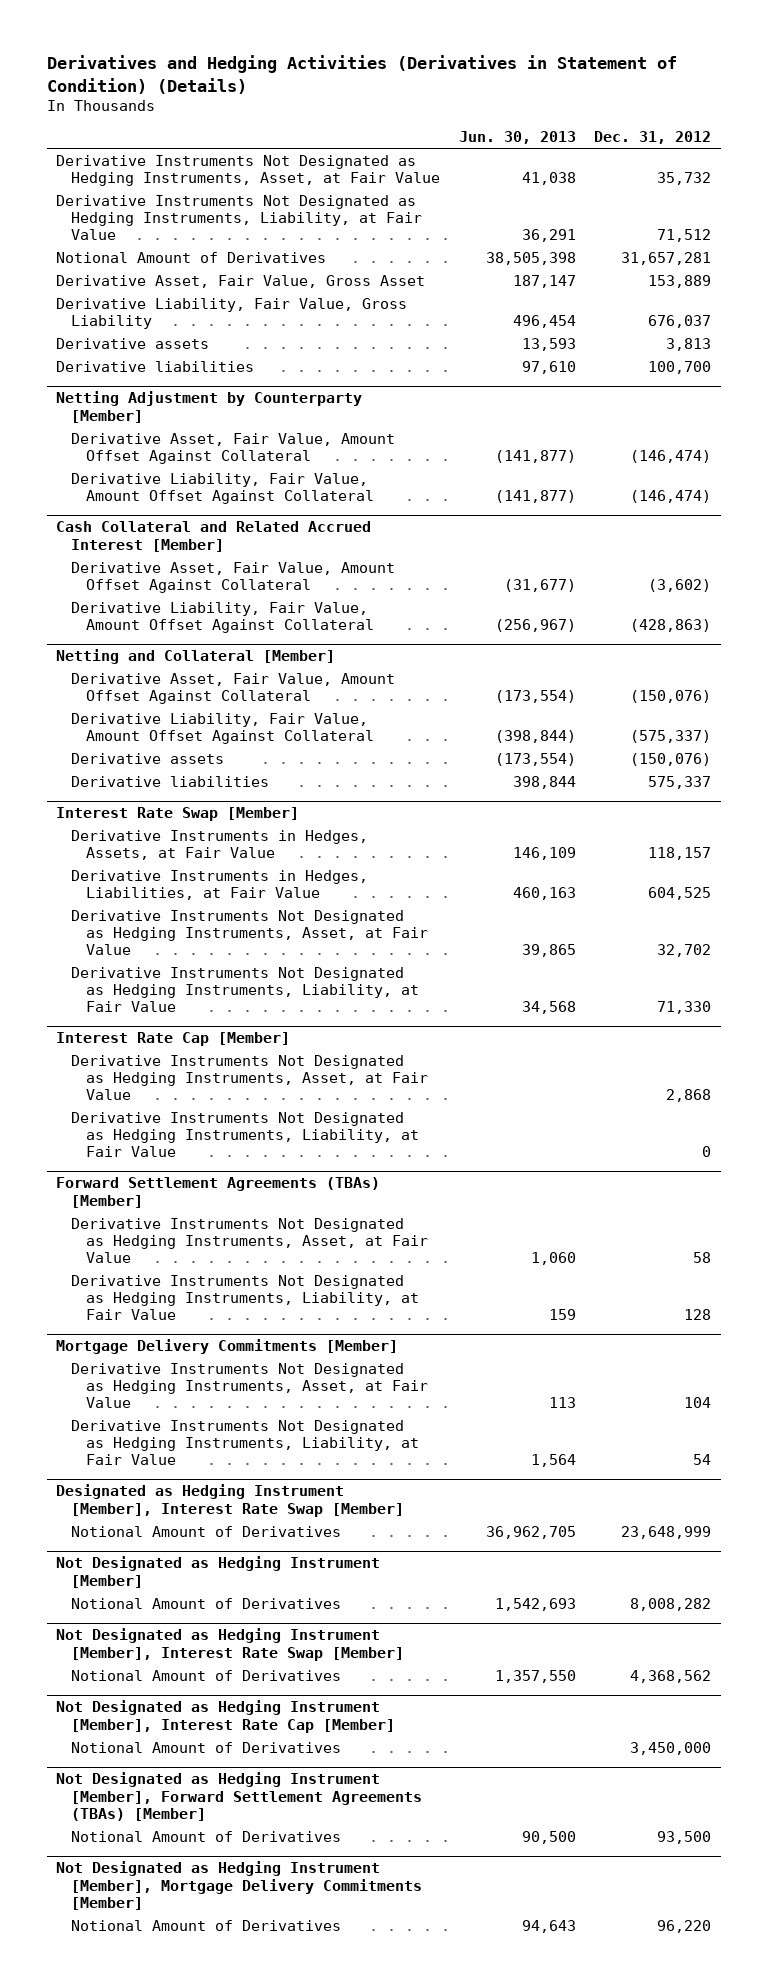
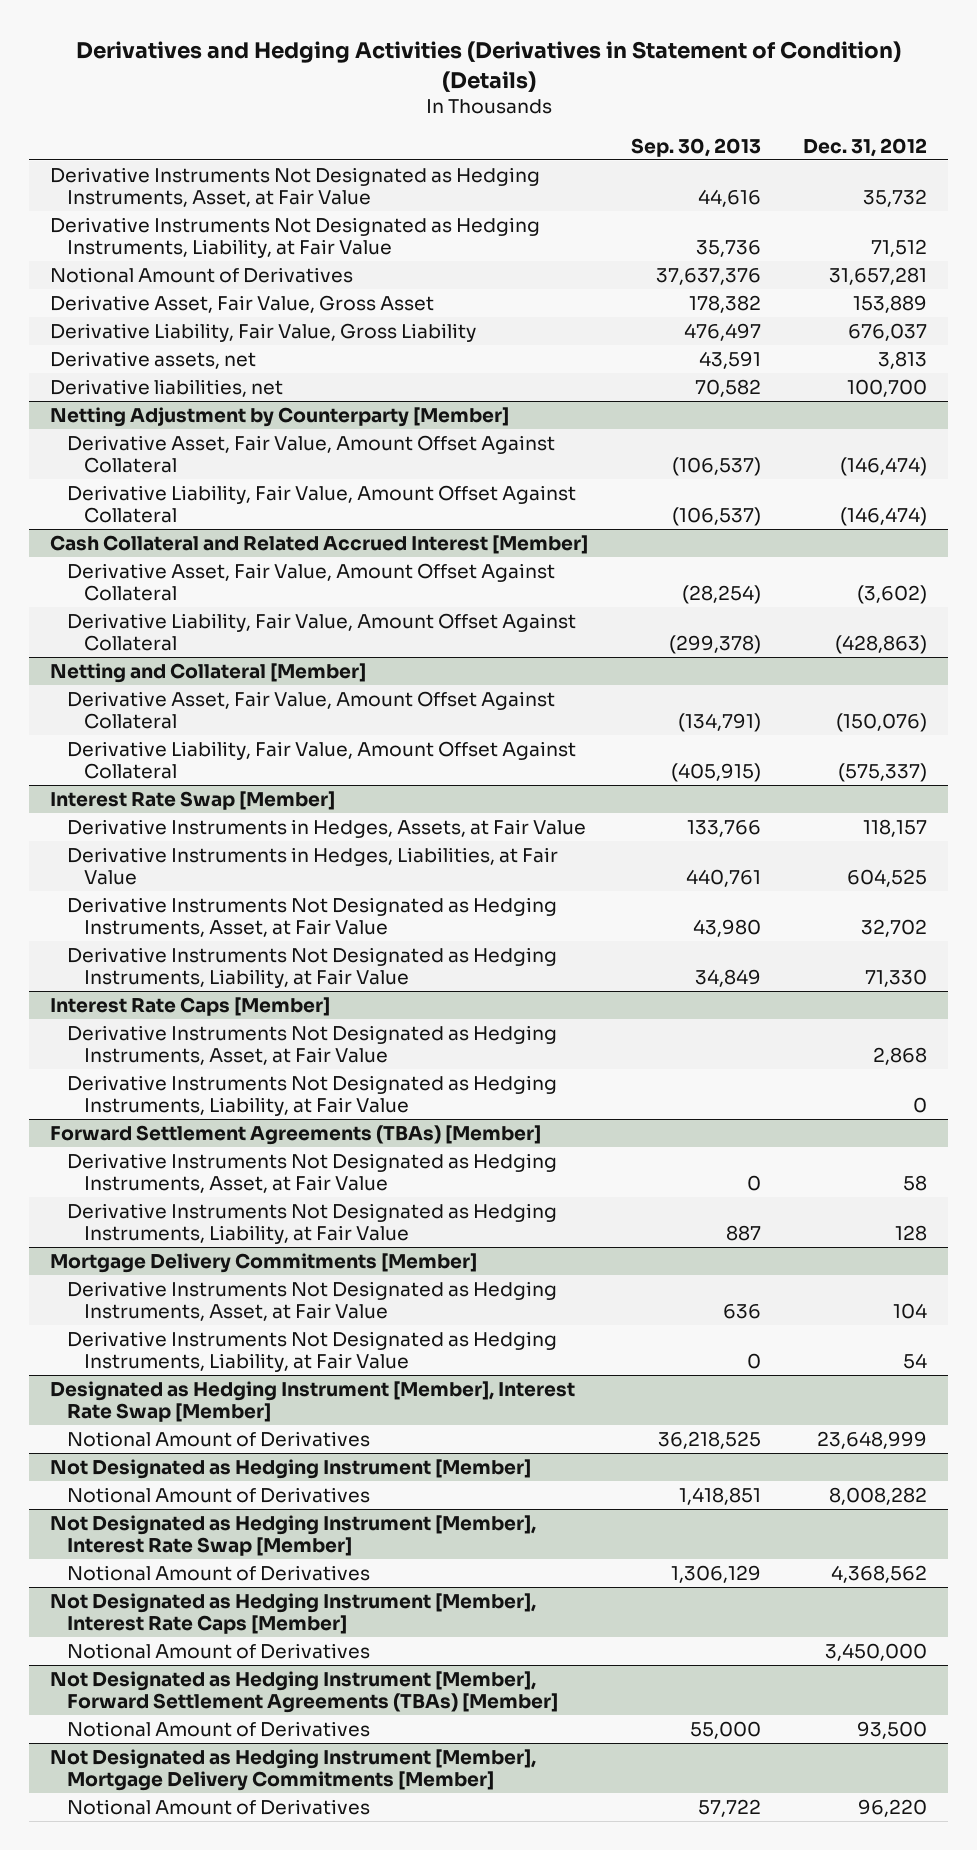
[458,131,576,145] Jun. 30, 2013 -> none
none -> [630,137,761,157] Sep. 30, 2013
[56,337,210,349] Derivative assets -> [50,350,257,369] Derivative assets, net
[56,360,255,372] Derivative liabilities -> [50,378,284,397] Derivative liabilities, net
[71,752,225,764] Derivative assets -> none
[71,775,270,787] Derivative liabilities -> none
[56,1032,291,1047] Interest Rate Cap [Member] -> [50,996,331,1016] Interest Rate Caps [Member]
[56,1700,396,1733] Not Designated as Hedging Instrument [Member], Interest Rate Cap [Member] -> [50,1592,537,1635] Not Designated as Hedging Instrument [Member], Interest Rate Caps [Member]

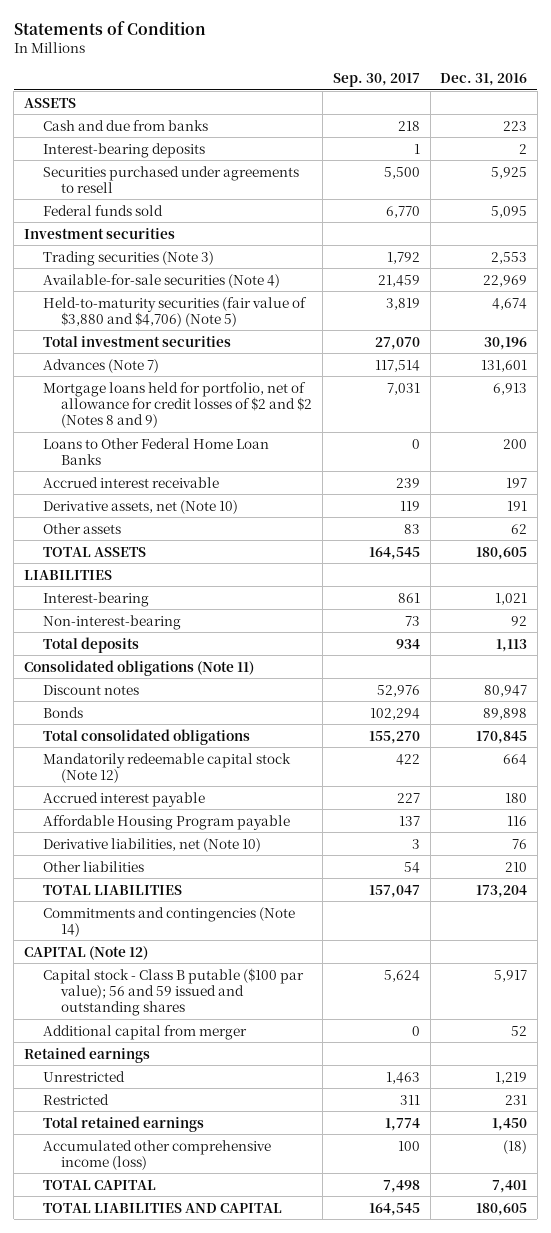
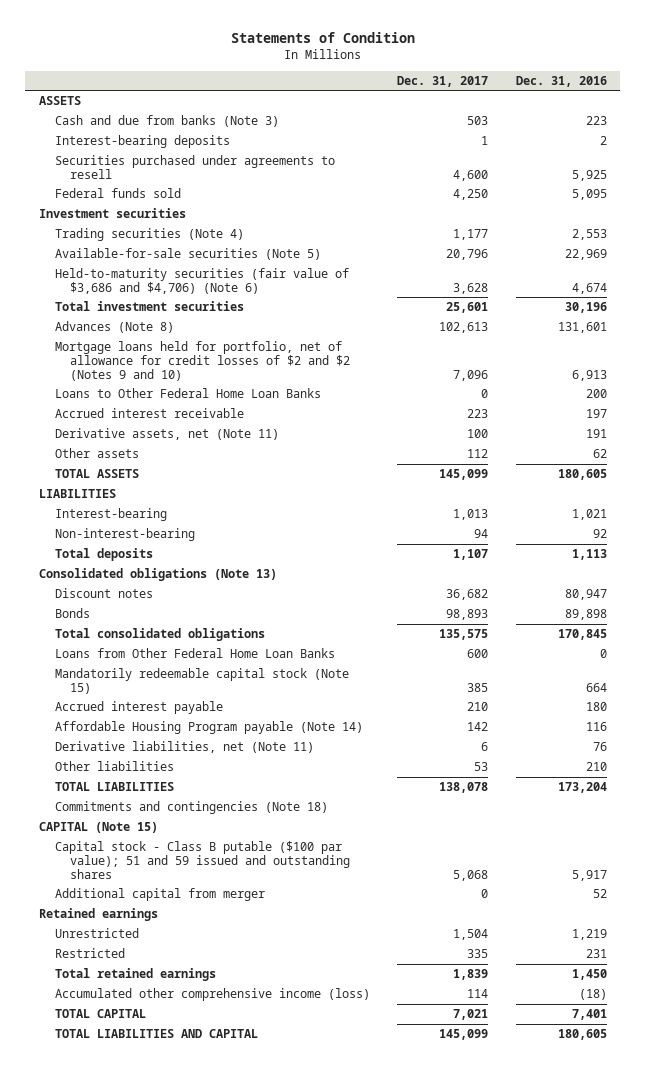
[332,73,420,88] Sep. 30, 2017 -> none
none -> [397,75,489,87] Dec. 31, 2017
[42,119,208,131] Cash and due from banks -> [54,115,279,128] Cash and due from banks (Note 3)
[42,250,214,266] Trading securities (Note 3) -> [54,228,244,242] Trading securities (Note 4)
[42,273,280,288] Available-for-sale securities (Note 4) -> [54,248,321,261] Available-for-sale securities (Note 5)
[42,296,307,327] Held-to-maturity securities (fair value of $3,880 and $4,706) (Note 5) -> [54,268,349,294] Held-to-maturity securities (fair value of $3,686 and $4,706) (Note 6)
[42,358,159,373] Advances (Note 7) -> [54,321,174,334] Advances (Note 8)
[42,381,313,429] Mortgage loans held for portfolio, net of allowance for credit losses of $2 and $2 (Notes 8 and 9) -> [54,341,351,381] Mortgage loans held for portfolio, net of allowance for credit losses of $2 and $2 (Notes 9 and 10)
[42,499,238,514] Derivative assets, net (Note 10) -> [54,428,279,441] Derivative assets, net (Note 11)
[23,659,254,676] Consolidated obligations (Note 11) -> [38,568,277,582] Consolidated obligations (Note 13)
none -> [54,648,335,659] Loans from Other Federal Home Loan Banks
[42,752,291,783] Mandatorily redeemable capital stock (Note 12) -> [54,668,349,694] Mandatorily redeemable capital stock (Note 15)
[42,814,290,830] Affordable Housing Program payable -> [54,721,363,735] Affordable Housing Program payable (Note 14)
[42,837,261,852] Derivative liabilities, net (Note 10) -> [54,741,314,754] Derivative liabilities, net (Note 11)
[42,906,295,937] Commitments and contingencies (Note 14) -> [54,801,328,815] Commitments and contingencies (Note 18)
[23,945,148,960] CAPITAL (Note 12) -> [38,822,158,834] CAPITAL (Note 15)
[42,967,304,1017] Capital stock - Class B putable ($100 par value); 56 and 59 issued and outstanding shares -> [54,841,351,879] Capital stock - Class B putable ($100 par value); 51 and 59 issued and outstanding shares

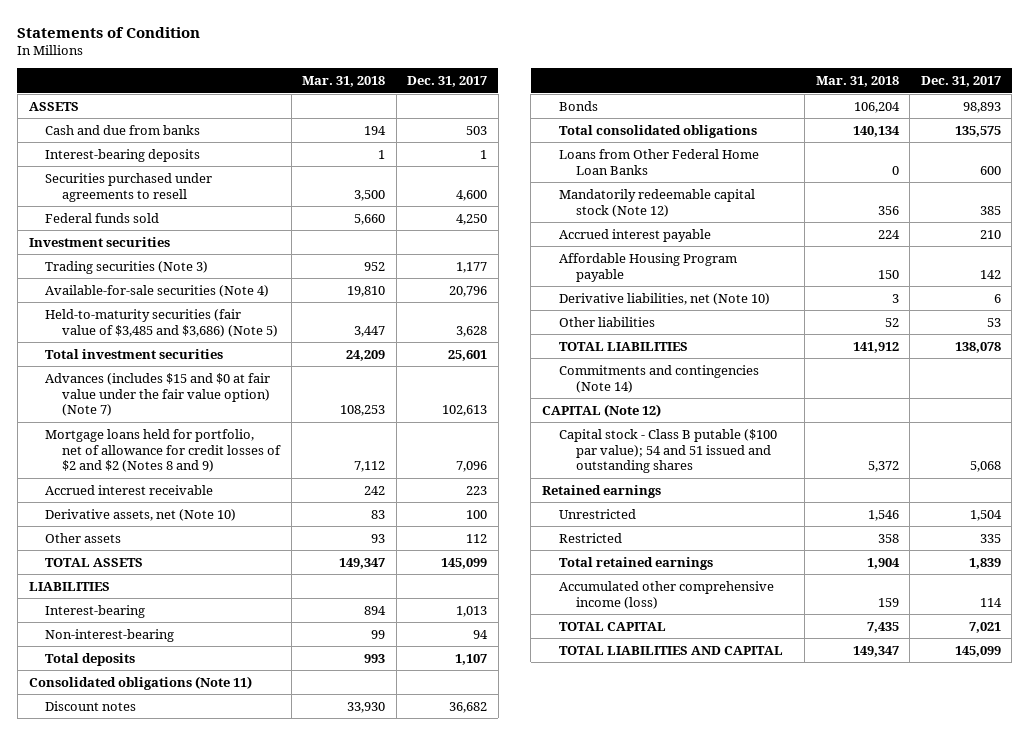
[515,75,607,87] Dec. 31, 2016 -> none
none -> [302,76,386,88] Mar. 31, 2018
[54,115,279,128] Cash and due from banks (Note 3) -> [45,124,201,135] Cash and due from banks
[54,228,244,242] Trading securities (Note 4) -> [45,260,209,274] Trading securities (Note 3)
[54,248,321,261] Available-for-sale securities (Note 5) -> [45,284,270,297] Available-for-sale securities (Note 4)
[54,268,349,294] Held-to-maturity securities (fair value of $3,686 and $4,706) (Note 6) -> [45,308,279,337] Held-to-maturity securities (fair value of $3,485 and $3,686) (Note 5)
[54,388,321,399] Loans to Other Federal Home Loan Banks -> none
[54,321,174,334] Advances (Note 8) -> [45,372,271,417] Advances (includes $15 and $0 at fair value under the fair value option) (Note 7)
[54,341,351,381] Mortgage loans held for portfolio, net of allowance for credit losses of $2 and $2 (Notes 9 and 10) -> [45,428,282,473] Mortgage loans held for portfolio, net of allowance for credit losses of $2 and $2 (Notes 8 and 9)
[54,428,279,441] Derivative assets, net (Note 11) -> [45,508,237,521] Derivative assets, net (Note 10)
[38,568,277,582] Consolidated obligations (Note 13) -> [28,675,252,690] Consolidated obligations (Note 11)
[54,668,349,694] Mandatorily redeemable capital stock (Note 15) -> [558,188,755,217] Mandatorily redeemable capital stock (Note 12)
[54,721,363,735] Affordable Housing Program payable (Note 14) -> [558,252,737,282] Affordable Housing Program payable
[54,741,314,754] Derivative liabilities, net (Note 11) -> [558,292,770,305] Derivative liabilities, net (Note 10)
[54,888,265,902] Additional capital from merger -> none
[54,801,328,815] Commitments and contingencies (Note 18) -> [558,364,759,393] Commitments and contingencies (Note 14)
[38,822,158,834] CAPITAL (Note 15) -> [541,403,661,417] CAPITAL (Note 12)
[54,841,351,879] Capital stock - Class B putable ($100 par value); 51 and 59 issued and outstanding shares -> [558,428,777,474] Capital stock - Class B putable ($100 par value); 54 and 51 issued and outstanding shares

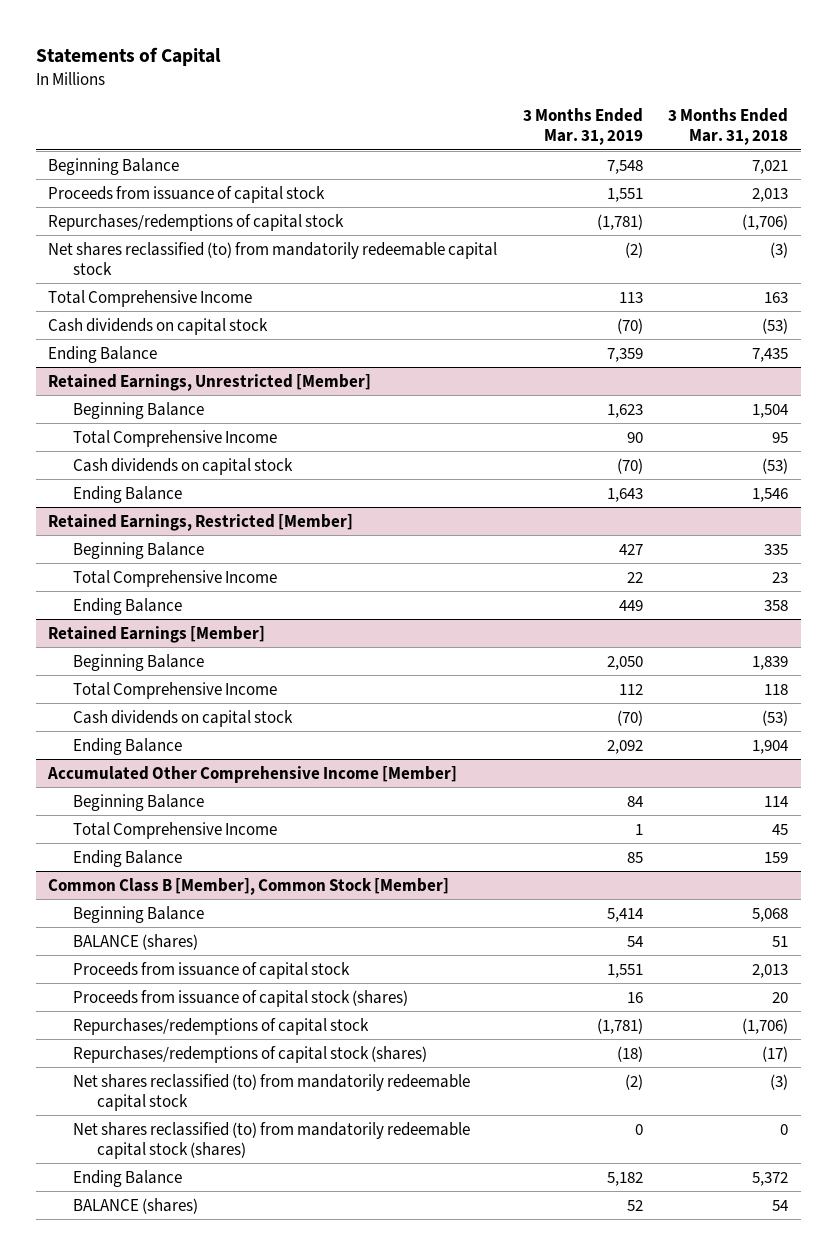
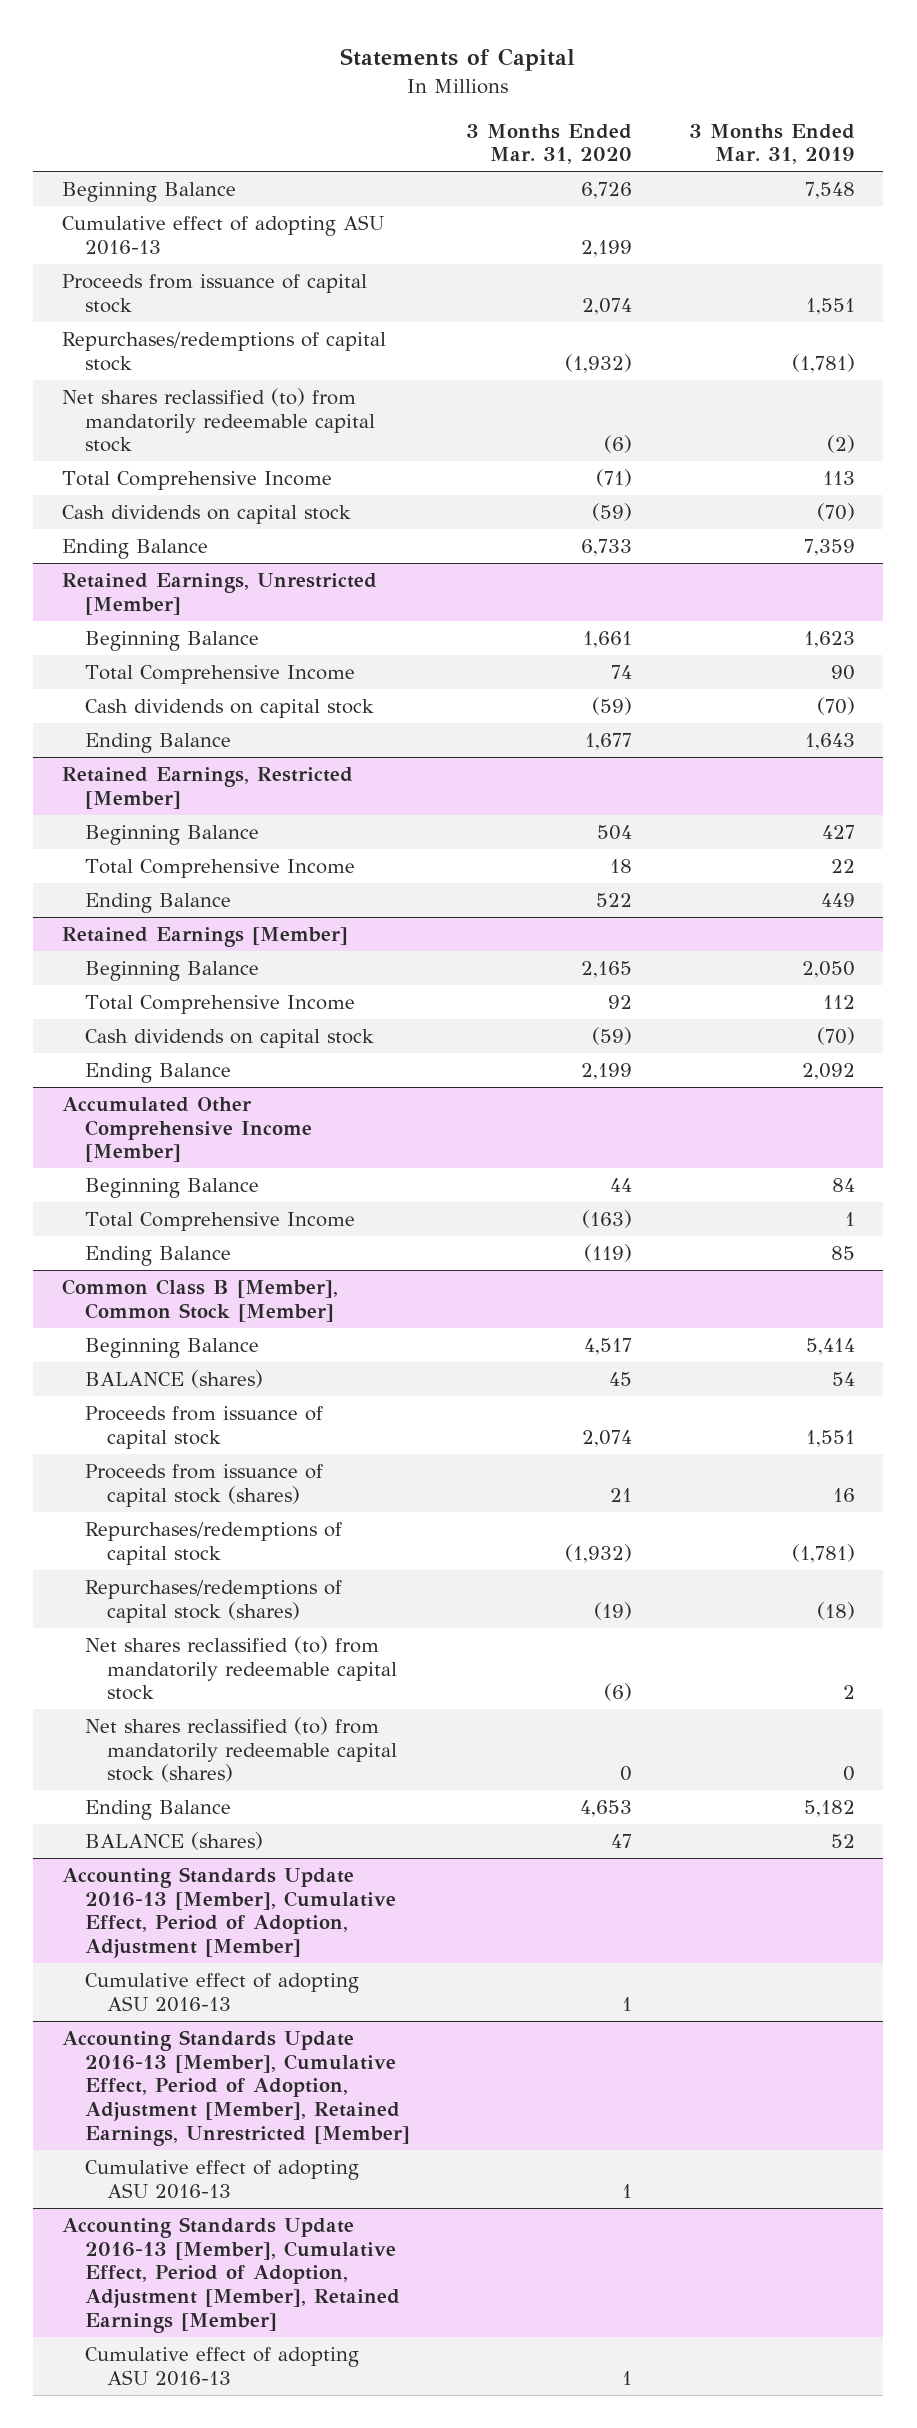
[668,107,789,146] 3 Months Ended Mar. 31, 2018 -> none
none -> [466,123,633,165] 3 Months Ended Mar. 31, 2020
none -> [61,215,384,255] Cumulative effect of adopting ASU 2016-13
[624,1073,643,1090] (2) -> [843,1685,856,1700] 2
none -> [61,1867,396,1958] Accounting Standards Update 2016-13 [Member], Cumulative Effect, Period of Adoption, Adjustment [Member]
none -> [84,1973,359,2012] Cumulative effect of adopting ASU 2016-13
none -> [61,2030,410,2146] Accounting Standards Update 2016-13 [Member], Cumulative Effect, Period of Adoption, Adjustment [Member], Retained Earnings, Unrestricted [Member]
none -> [84,2160,359,2199] Cumulative effect of adopting ASU 2016-13
none -> [61,2217,400,2333] Accounting Standards Update 2016-13 [Member], Cumulative Effect, Period of Adoption, Adjustment [Member], Retained Earnings [Member]
none -> [84,2347,359,2386] Cumulative effect of adopting ASU 2016-13

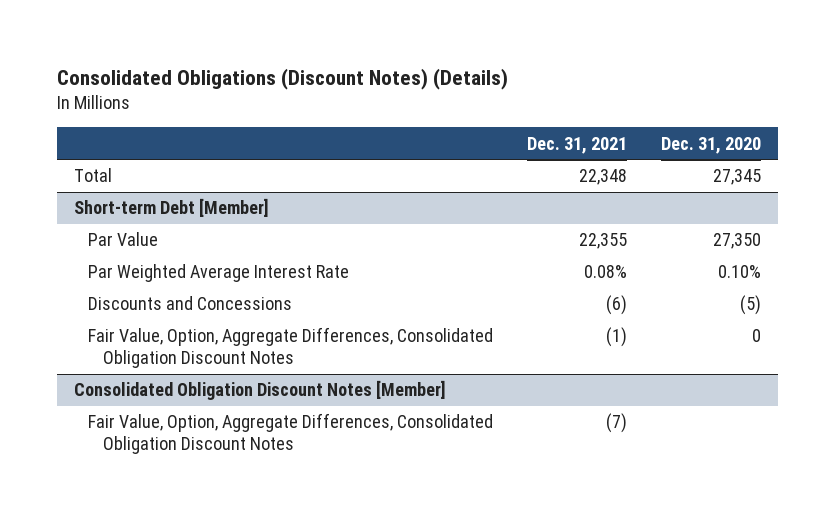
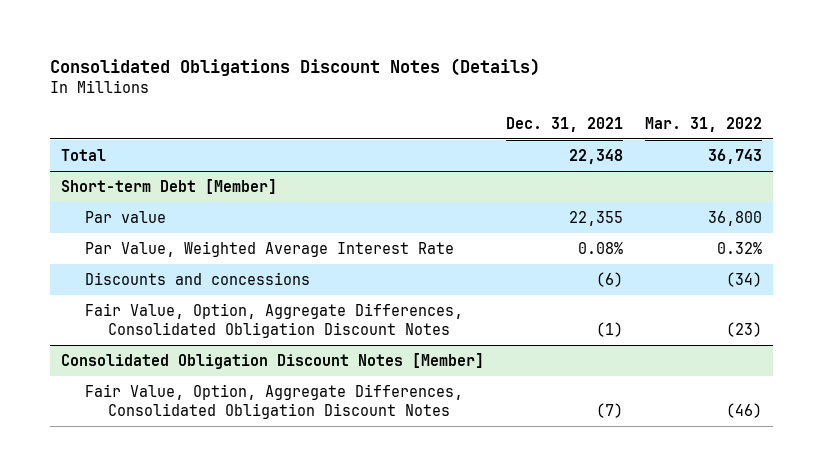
[56,68,508,91] Consolidated Obligations (Discount Notes) (Details) -> [49,57,540,76] Consolidated Obligations Discount Notes (Details)
[661,136,762,154] Dec. 31, 2020 -> none
none -> [645,116,763,132] Mar. 31, 2022
[88,232,159,247] Par Value -> [84,210,166,223] Par value
[88,264,350,283] Par Weighted Average Interest Rate -> [84,240,454,257] Par Value, Weighted Average Interest Rate
[88,296,293,311] Discounts and Concessions -> [84,271,310,285] Discounts and concessions

